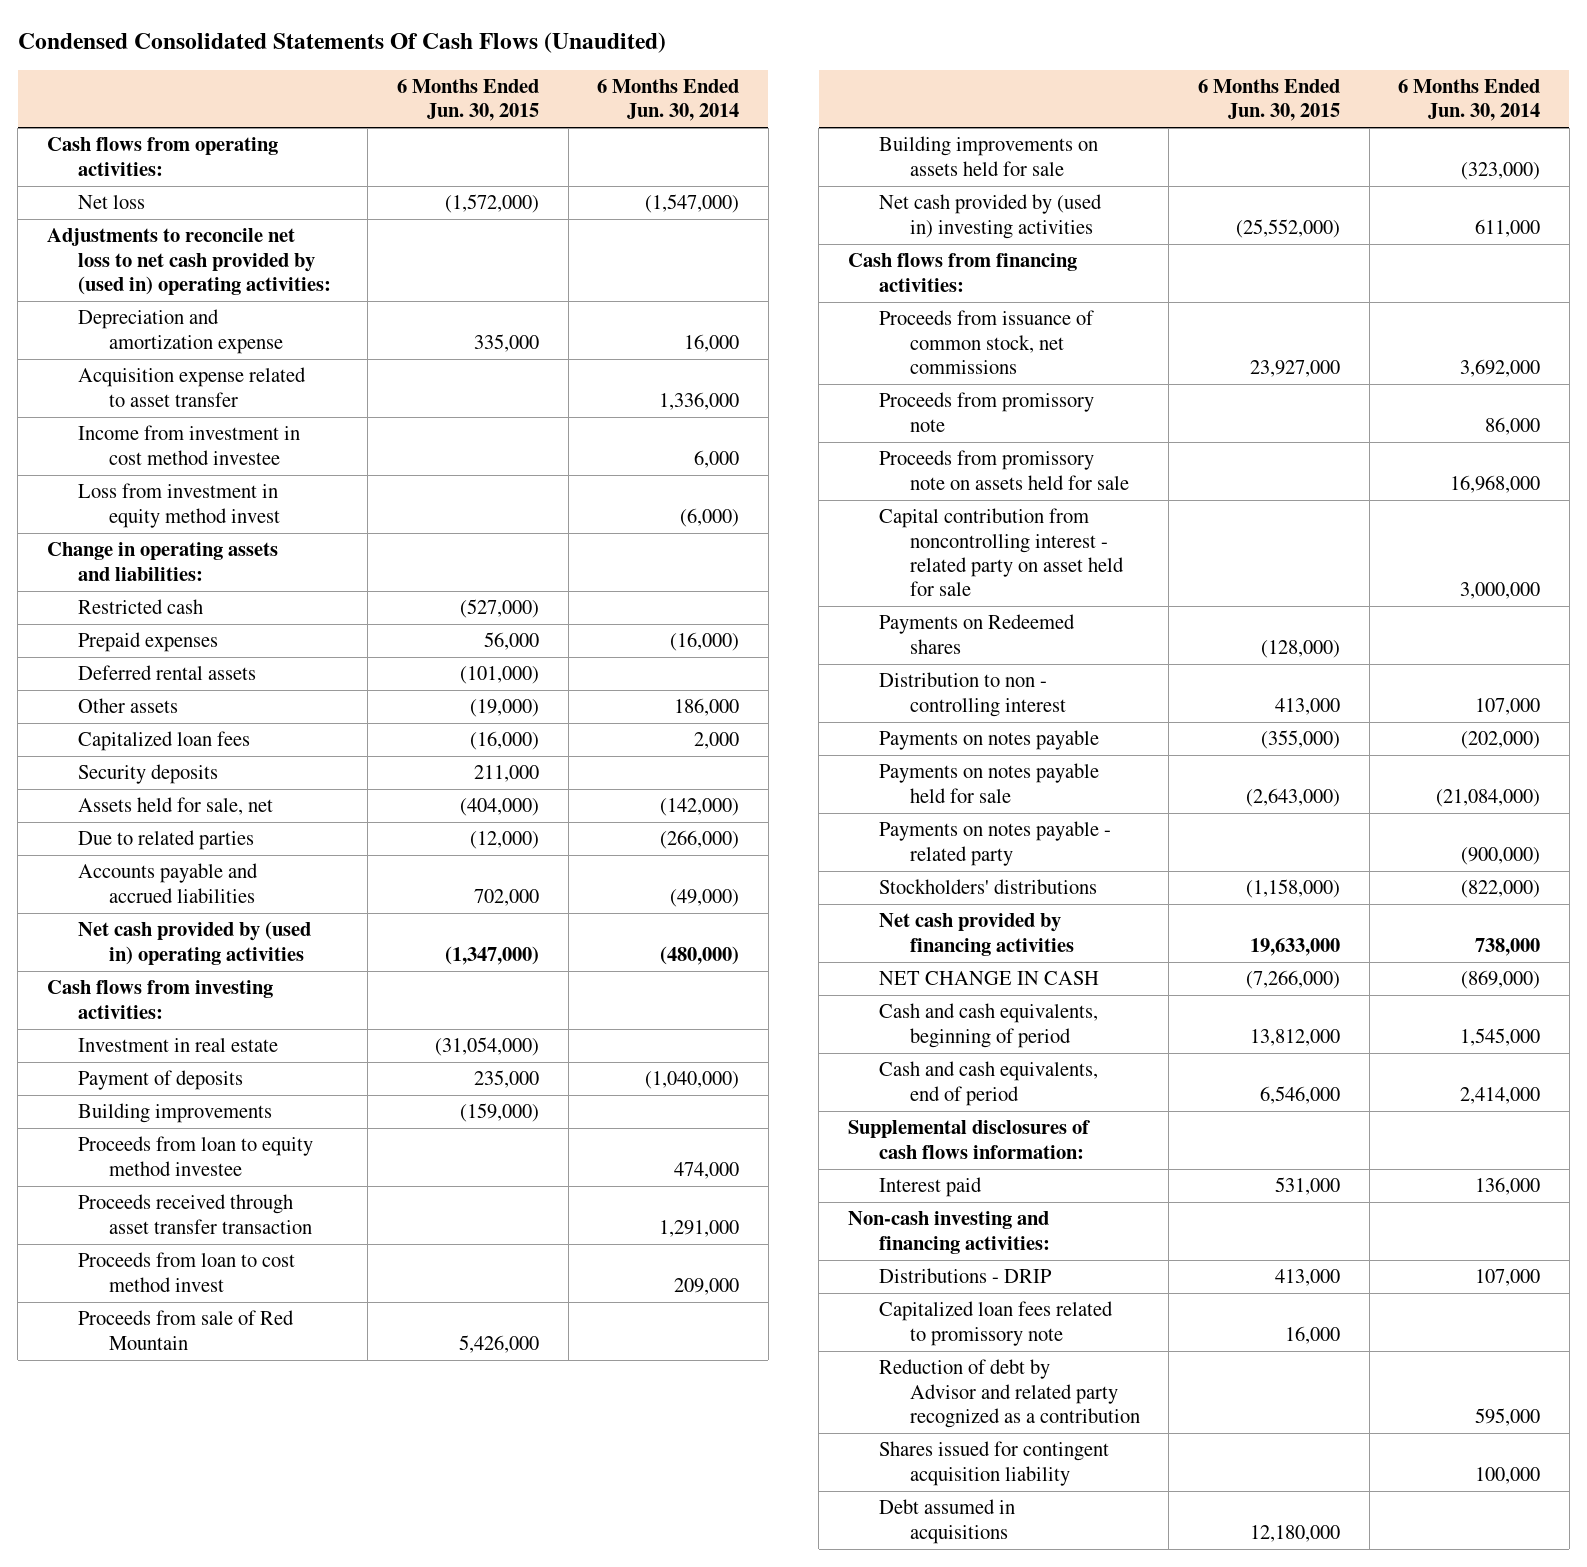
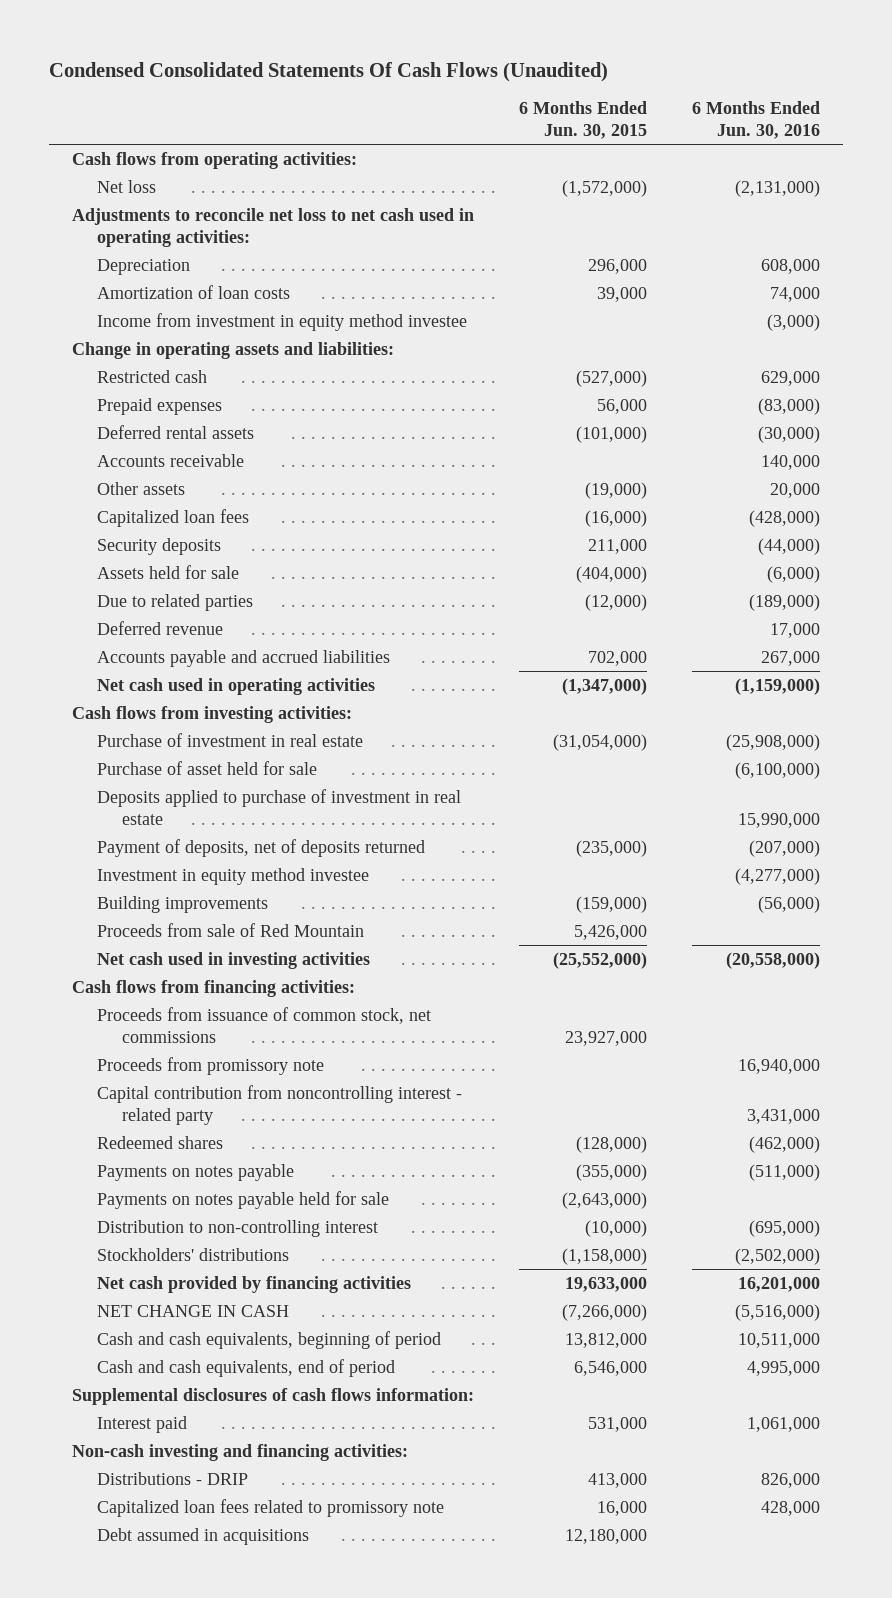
[597,78,740,122] 6 Months Ended Jun. 30, 2014 -> none
none -> [692,101,821,140] 6 Months Ended Jun. 30, 2016
[77,367,306,407] Acquisition expense related to asset transfer -> none
[77,483,280,528] Loss from investment in equity method invest -> none
[46,228,331,295] Adjustments to reconcile net loss to net cash provided by (used in) operating activities: -> [71,207,474,247] Adjustments to reconcile net loss to net cash used in operating activities:
[77,309,283,354] Depreciation and amortization expense -> [97,258,191,275] Depreciation
[473,333,539,352] 335,000 -> [588,258,648,274] 296,000
none -> [97,284,291,299] Amortization of loan costs
[77,425,300,465] Income from investment in cost method investee -> [97,312,468,331] Income from investment in equity method investee
none -> [97,453,245,467] Accounts receivable
[77,797,273,816] Assets held for sale, net -> [97,564,240,579] Assets held for sale
none -> [97,620,224,635] Deferred revenue
[77,921,311,965] Net cash provided by (used in) operating activities -> [97,677,376,695] Net cash used in operating activities
[77,1038,278,1053] Investment in real estate -> [97,732,364,747] Purchase of investment in real estate
none -> [97,760,318,775] Purchase of asset held for sale
none -> [97,788,462,825] Deposits applied to purchase of investment in real estate
[77,1070,243,1091] Payment of deposits -> [97,838,426,857] Payment of deposits, net of deposits returned
[473,1070,539,1089] 235,000 -> [576,839,648,857] (235,000)
none -> [97,867,370,885] Investment in equity method investee
[77,1136,313,1176] Proceeds from loan to equity method investee -> none
[77,1194,312,1234] Proceeds received through asset transfer transaction -> none
[77,1252,295,1292] Proceeds from loan to cost method invest -> none
[878,136,1098,176] Building improvements on assets held for sale -> none
[878,194,1102,239] Net cash provided by (used in) investing activities -> [97,951,371,969] Net cash used in investing activities
[878,450,1129,490] Proceeds from promissory note on assets held for sale -> none
[878,672,1066,717] Distribution to non - controlling interest -> none
[878,508,1124,596] Capital contribution from noncontrolling interest - related party on asset held for sale -> [97,1084,463,1125] Capital contribution from noncontrolling interest - related party
[878,614,1075,654] Payments on Redeemed shares -> [97,1135,224,1149] Redeemed shares
[878,821,1111,866] Payments on notes payable - related party -> none
none -> [97,1219,379,1237] Distribution to non-controlling interest
[878,1359,1140,1428] Reduction of debt by Advisor and related party recognized as a contribution -> none
[878,1441,1109,1486] Shares issued for contingent acquisition liability -> none

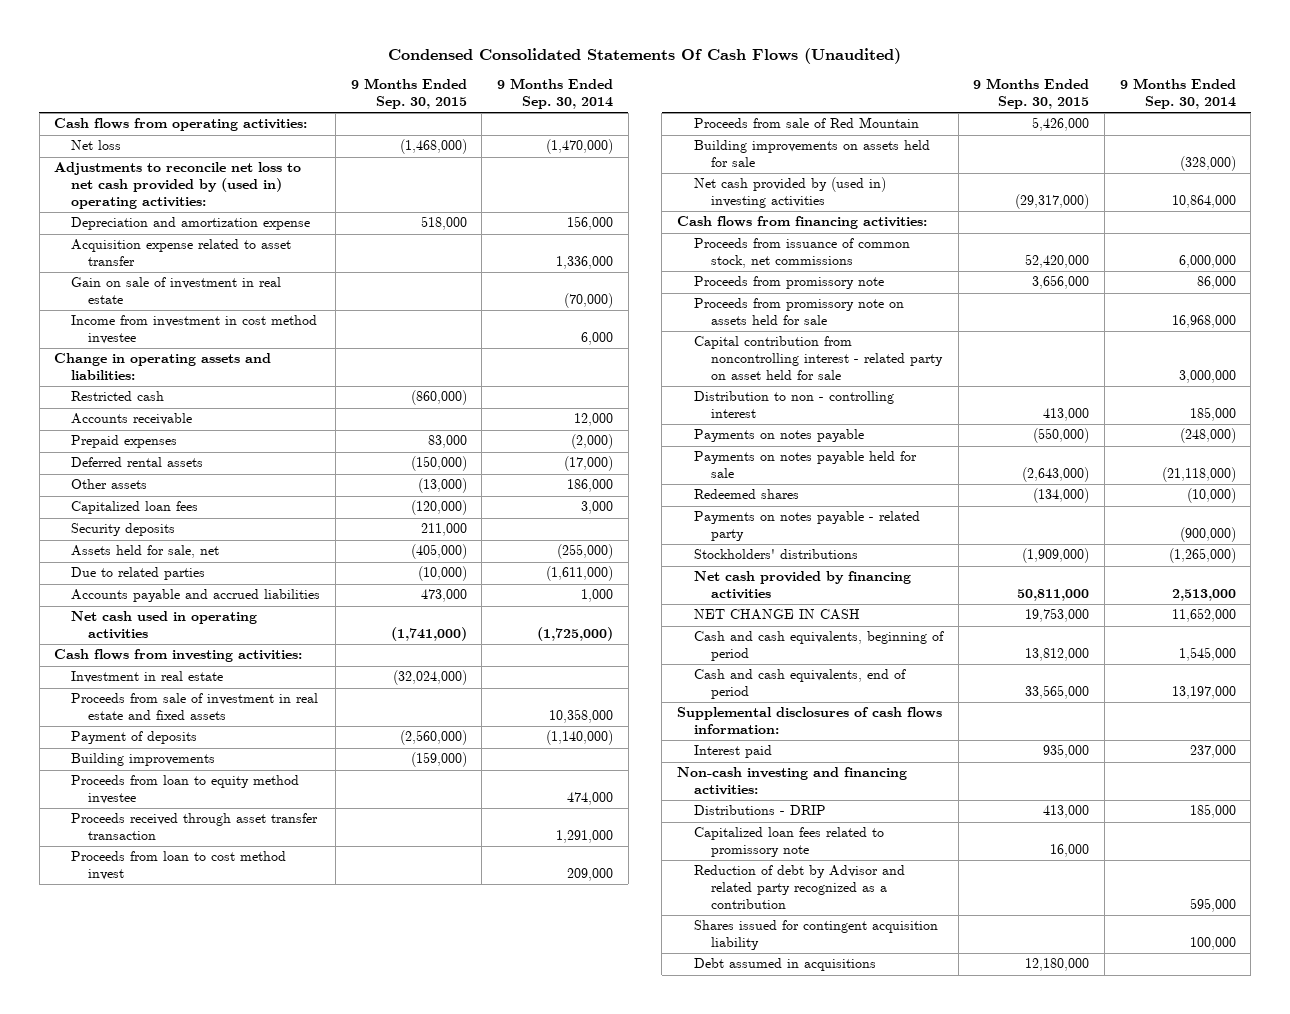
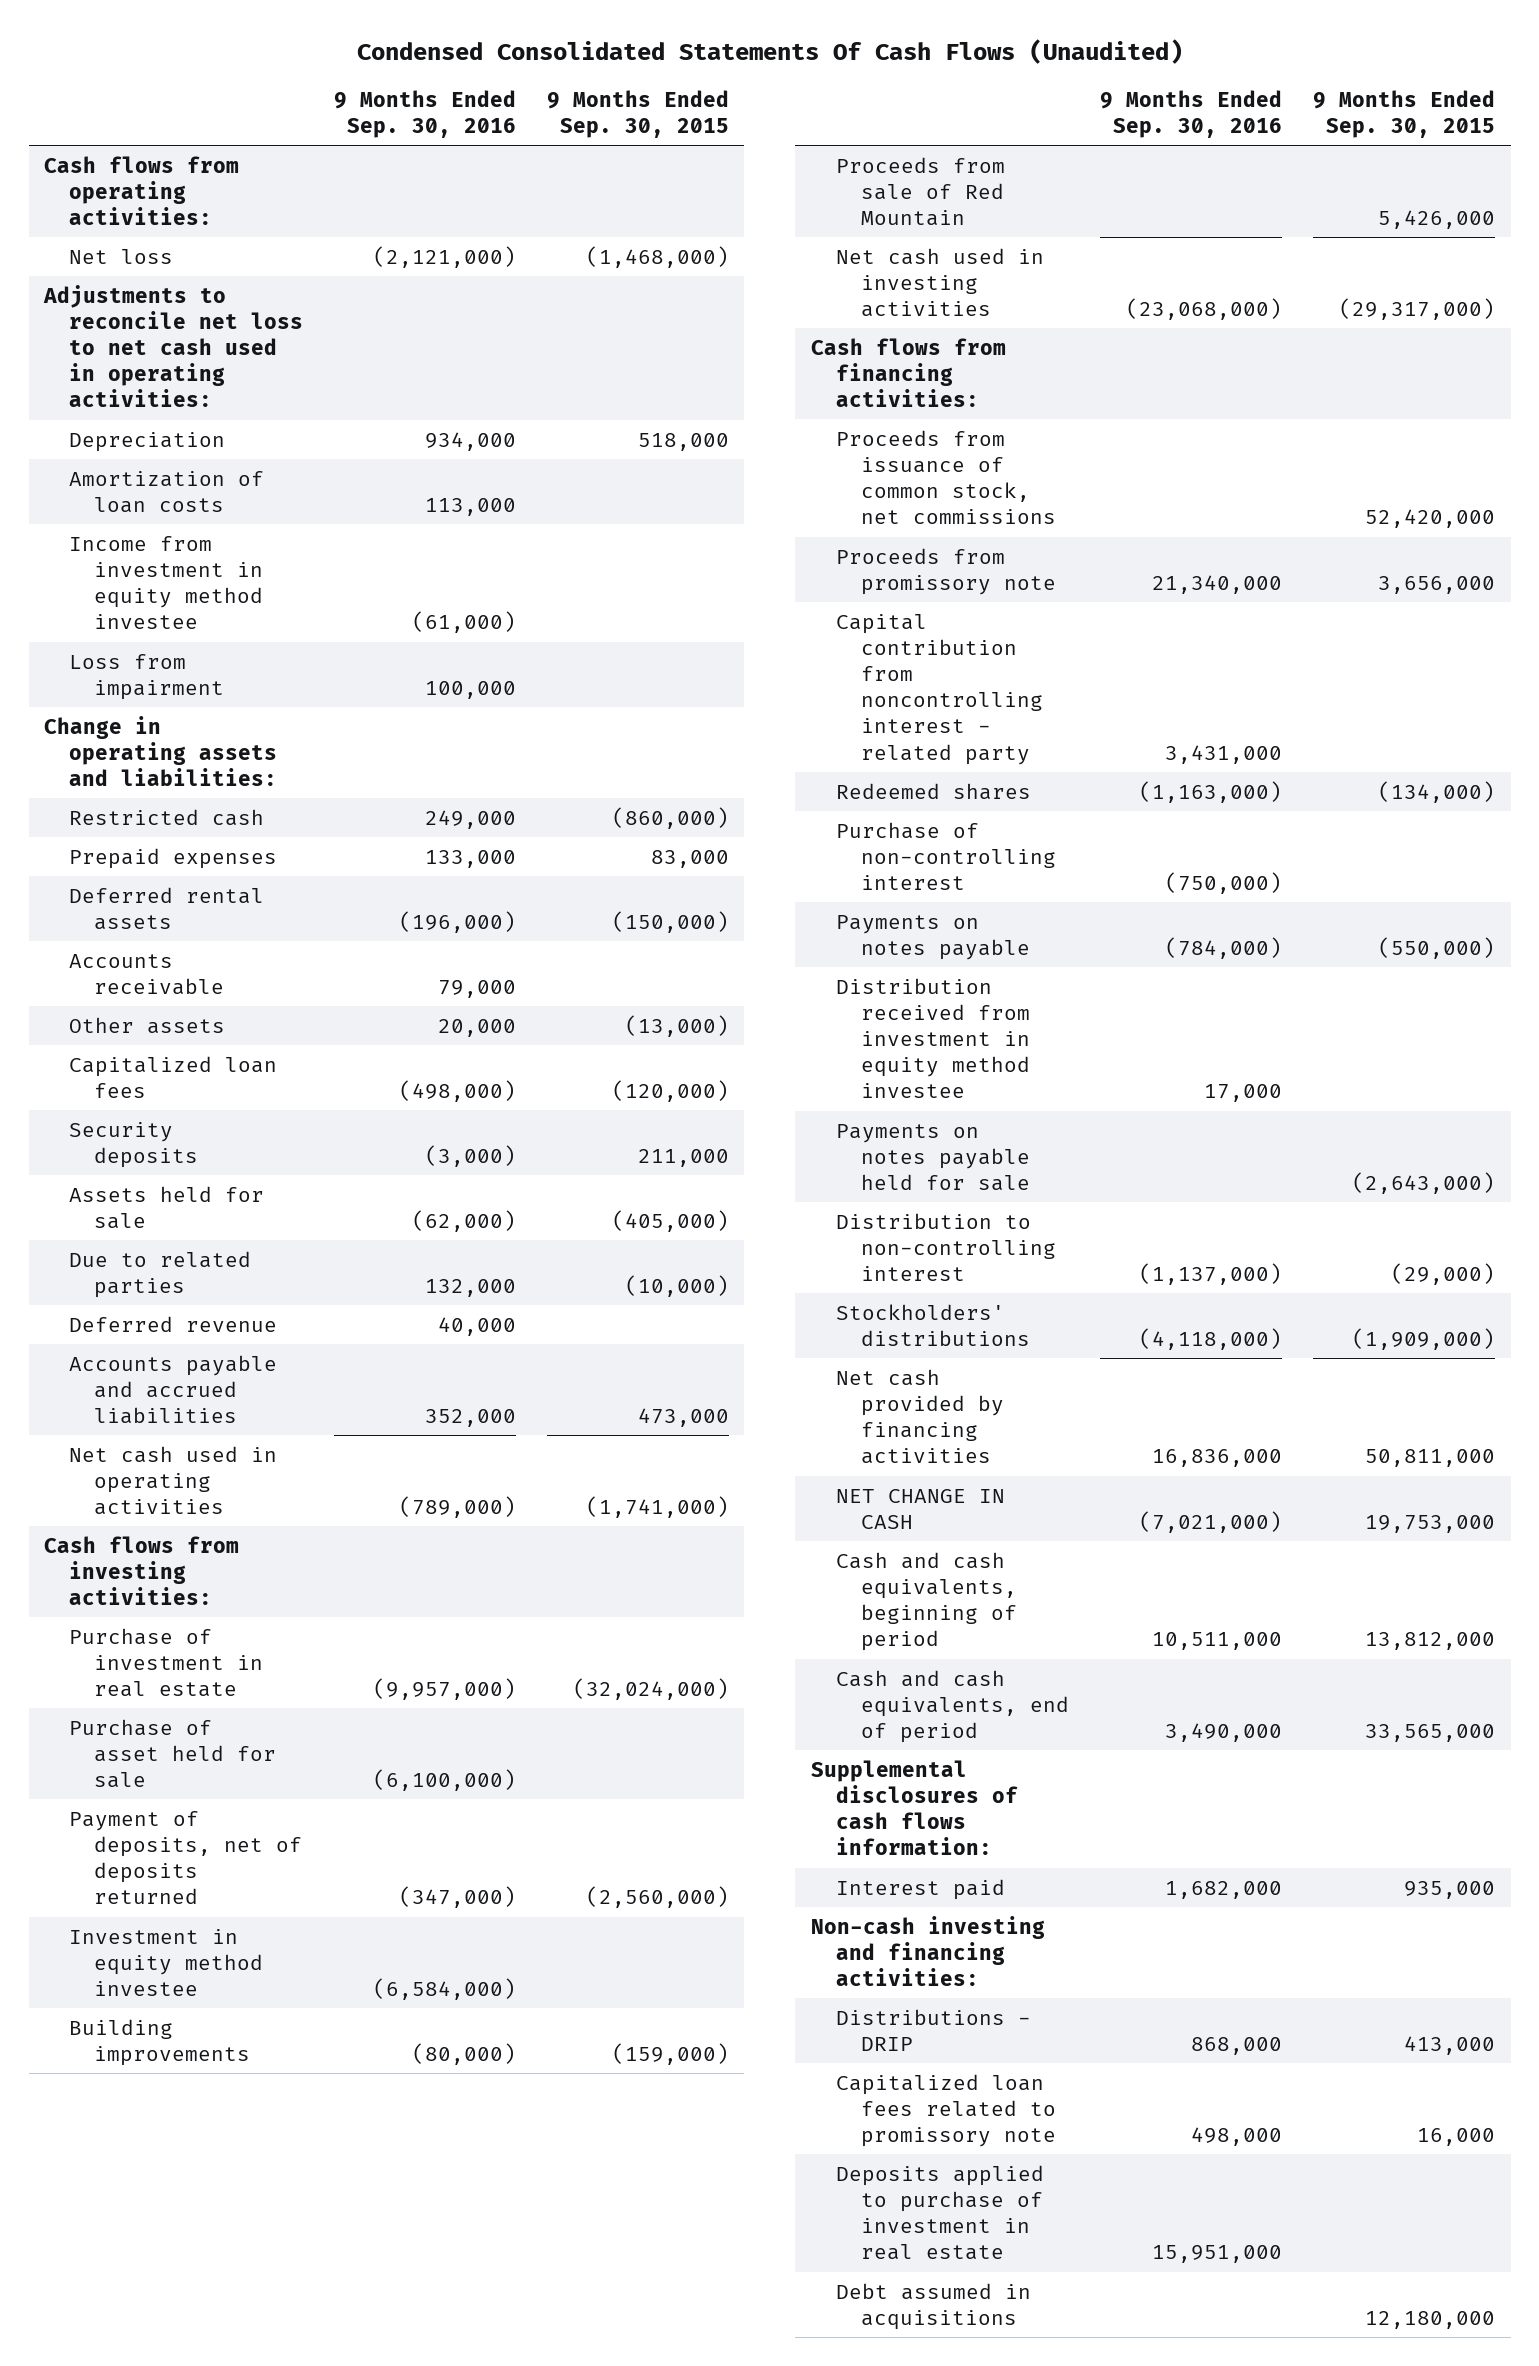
[496,78,613,110] 9 Months Ended Sep. 30, 2014 -> none
none -> [333,89,516,139] 9 Months Ended Sep. 30, 2016
[71,239,292,267] Acquisition expense related to asset transfer -> none
[71,277,282,305] Gain on sale of investment in real estate -> none
[54,162,302,210] Adjustments to reconcile net loss to net cash provided by (used in) operating activities: -> [43,284,304,408] Adjustments to reconcile net loss to net cash used in operating activities:
[71,217,311,231] Depreciation and amortization expense -> [69,431,226,452] Depreciation
none -> [69,470,265,513] Amortization of loan costs
[71,315,318,345] Income from investment in cost method investee -> [69,535,264,630] Income from investment in equity method investee
none -> [69,653,225,700] Loss from impairment
[71,413,193,426] Accounts receivable -> [69,953,225,995] Accounts receivable
[71,545,220,559] Assets held for sale, net -> [69,1185,265,1229] Assets held for sale
none -> [69,1315,278,1332] Deferred revenue
[71,693,319,721] Proceeds from sale of investment in real estate and fixed assets -> none
[71,671,224,684] Investment in real estate -> [69,1627,264,1697] Purchase of investment in real estate
none -> [69,1718,277,1788] Purchase of asset held for sale
[71,731,198,745] Payment of deposits -> [69,1810,303,1905] Payment of deposits, net of deposits returned
none -> [69,1928,264,1996] Investment in equity method investee
[71,775,300,805] Proceeds from loan to equity method investee -> none
[71,813,319,841] Proceeds received through asset transfer transaction -> none
[71,851,287,881] Proceeds from loan to cost method invest -> none
[693,140,930,168] Building improvements on assets held for sale -> none
[693,177,886,209] Net cash provided by (used in) investing activities -> [835,247,1044,317] Net cash used in investing activities
[693,298,904,326] Proceeds from promissory note on assets held for sale -> none
[693,391,894,419] Distribution to non - controlling interest -> none
[693,336,943,381] Capital contribution from noncontrolling interest - related party on asset held for sale -> [835,613,1043,765] Capital contribution from noncontrolling interest - related party
[693,489,799,500] Redeemed shares -> [835,782,1031,800] Redeemed shares
none -> [835,821,1056,890] Purchase of non-controlling interest
none -> [835,977,1030,1099] Distribution received from investment in equity method investee
[693,511,920,542] Payments on notes payable - related party -> none
none -> [835,1212,1056,1281] Distribution to non-controlling interest
[693,865,905,910] Reduction of debt by Advisor and related party recognized as a contribution -> none
[693,920,938,951] Shares issued for contingent acquisition liability -> none
none -> [835,2164,1044,2261] Deposits applied to purchase of investment in real estate

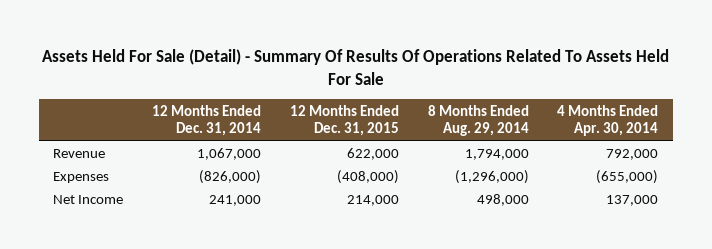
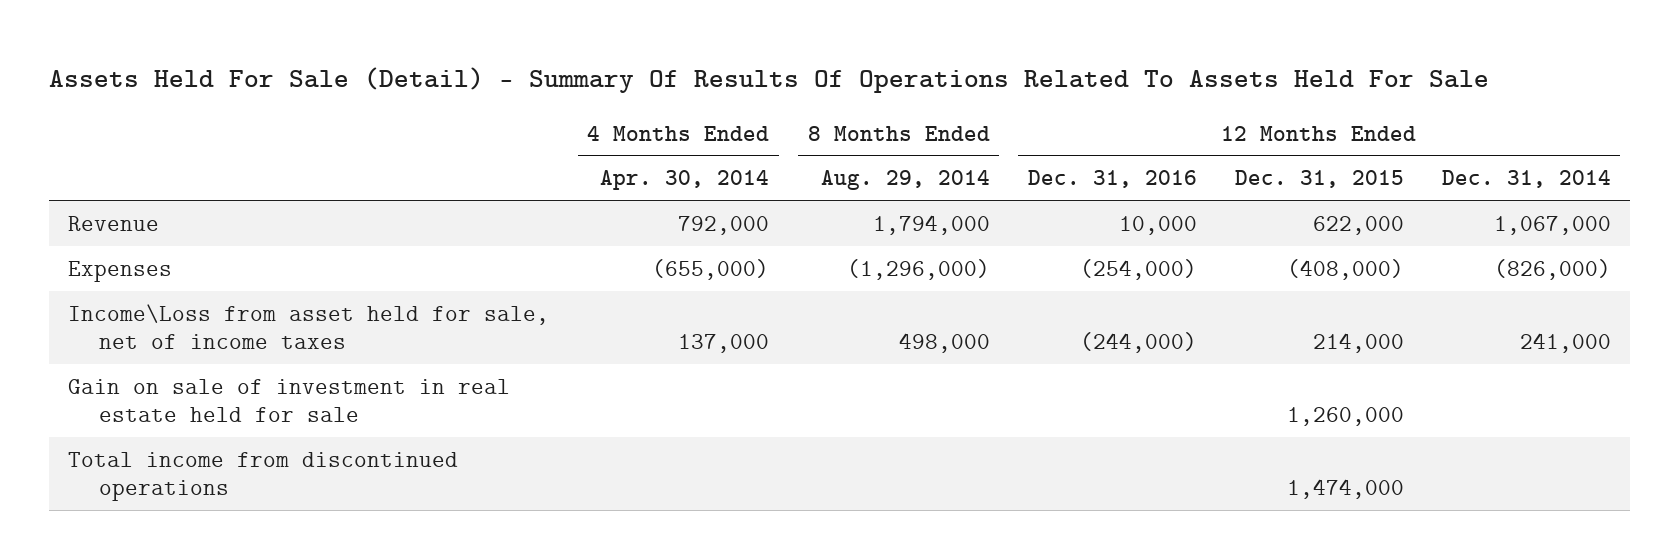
none -> [1027,170,1197,189] Dec. 31, 2016
[53,194,124,204] Net Income -> [68,303,550,350] Income\Loss from asset held for sale, net of income taxes
none -> [68,378,511,423] Gain on sale of investment in real estate held for sale
none -> [68,451,459,502] Total income from discontinued operations

